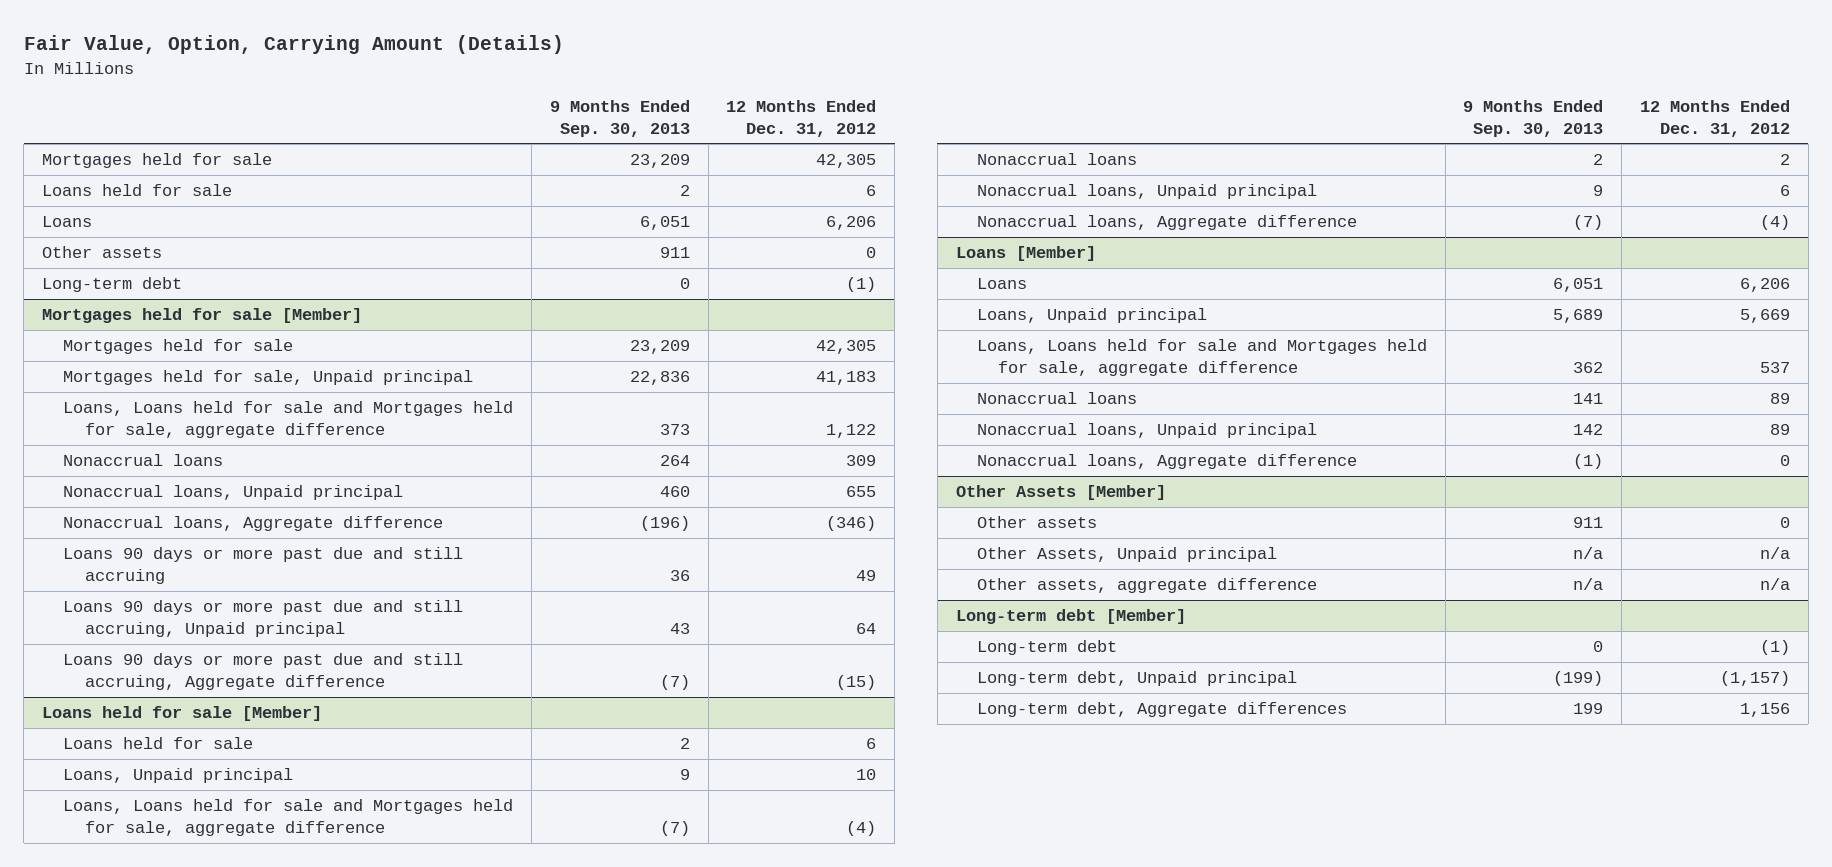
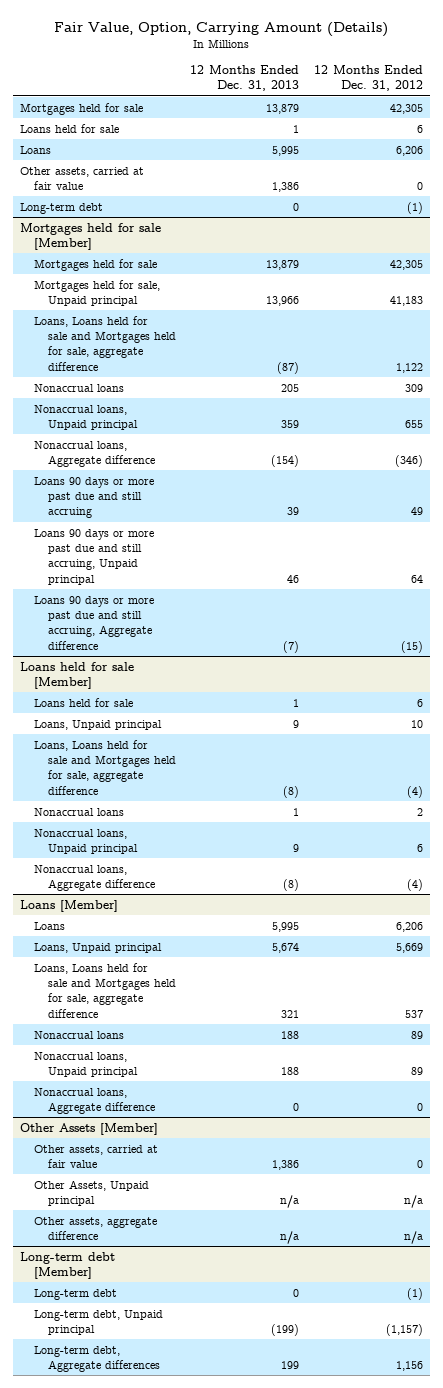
[549,99,690,137] 9 Months Ended Sep. 30, 2013 -> none
none -> [190,65,300,92] 12 Months Ended Dec. 31, 2013
[42,246,163,259] Other assets -> [20,166,145,190] Other assets, carried at fair value
[976,516,1097,529] Other assets -> [34,1144,159,1168] Other assets, carried at fair value

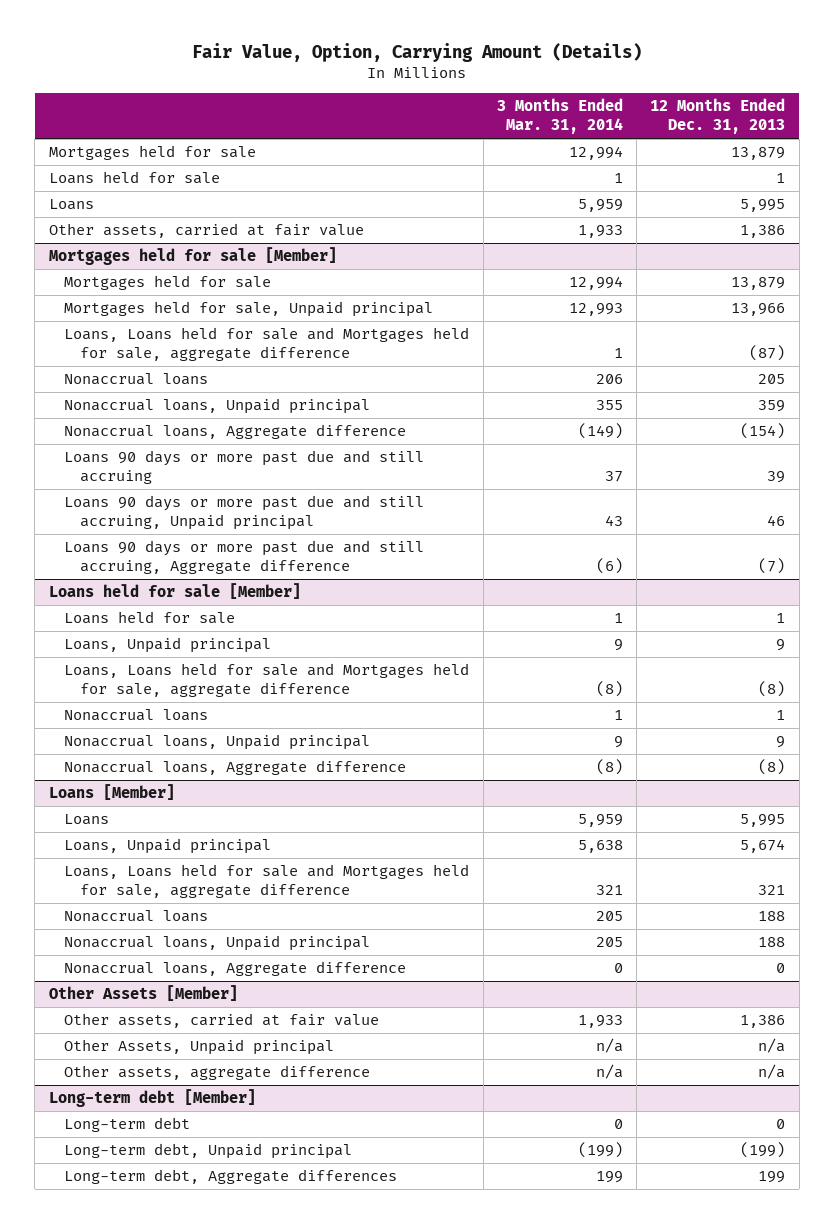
[313,65,423,92] 12 Months Ended Dec. 31, 2012 -> none
none -> [496,98,623,135] 3 Months Ended Mar. 31, 2014
[20,202,104,214] Long-term debt -> none

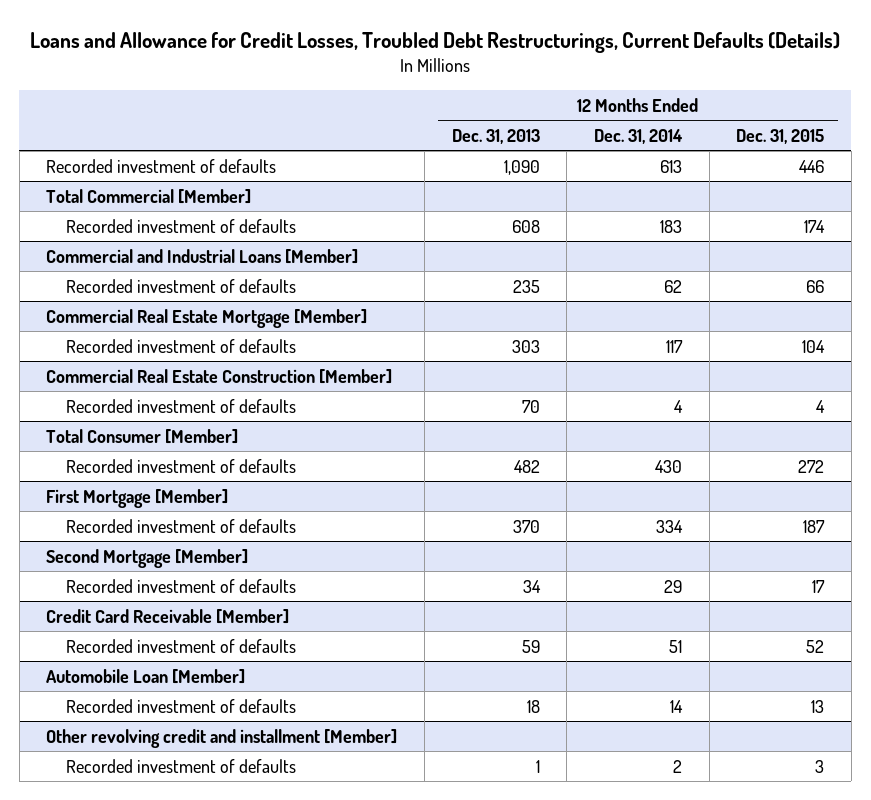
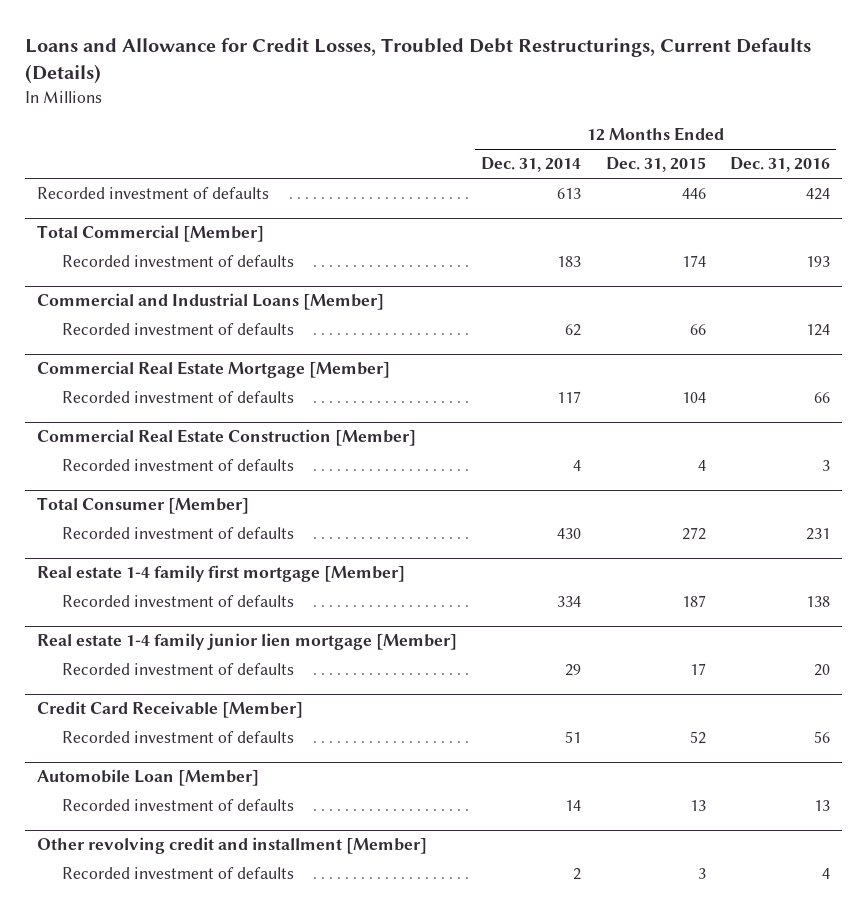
[451,128,540,144] Dec. 31, 2013 -> none
none -> [729,157,830,173] Dec. 31, 2016
[46,488,229,508] First Mortgage [Member] -> [37,565,406,583] Real estate 1-4 family first mortgage [Member]
[46,548,249,568] Second Mortgage [Member] -> [37,633,458,651] Real estate 1-4 family junior lien mortgage [Member]

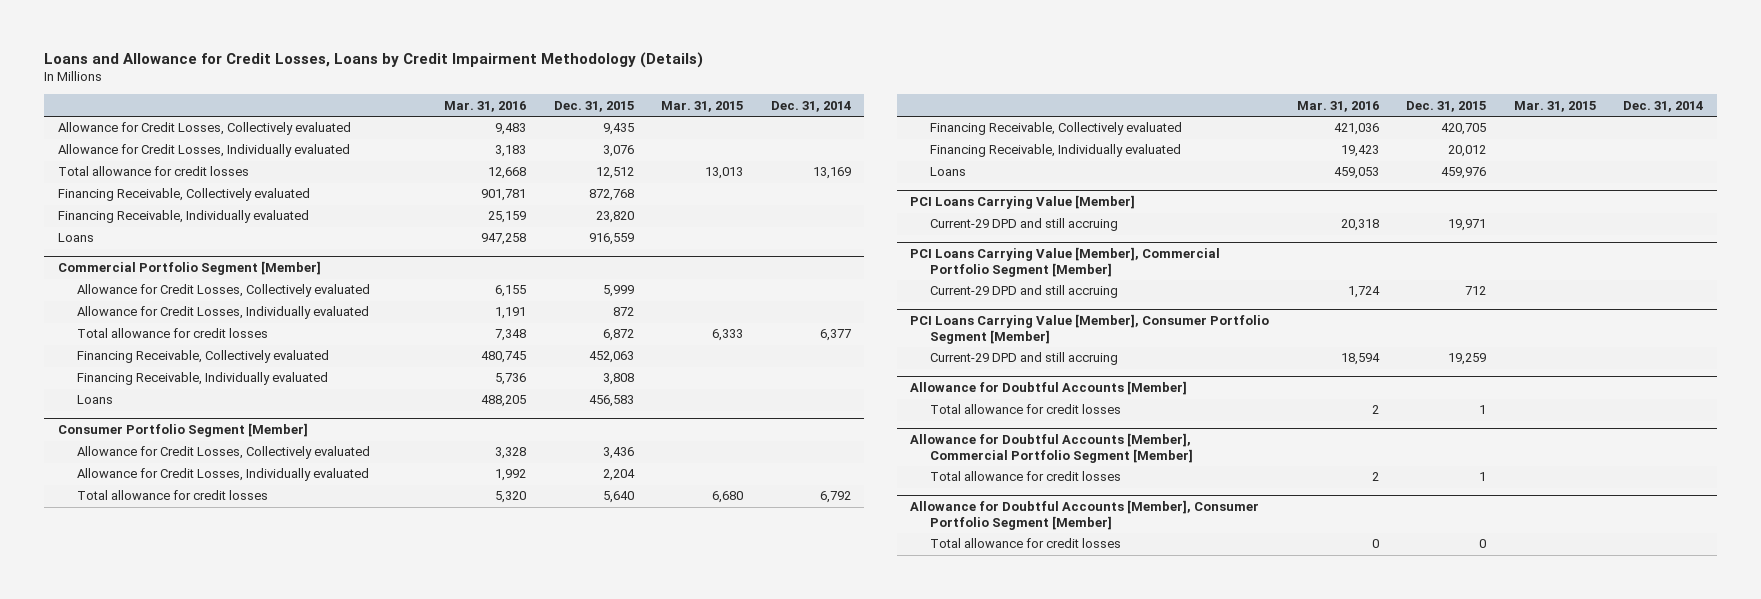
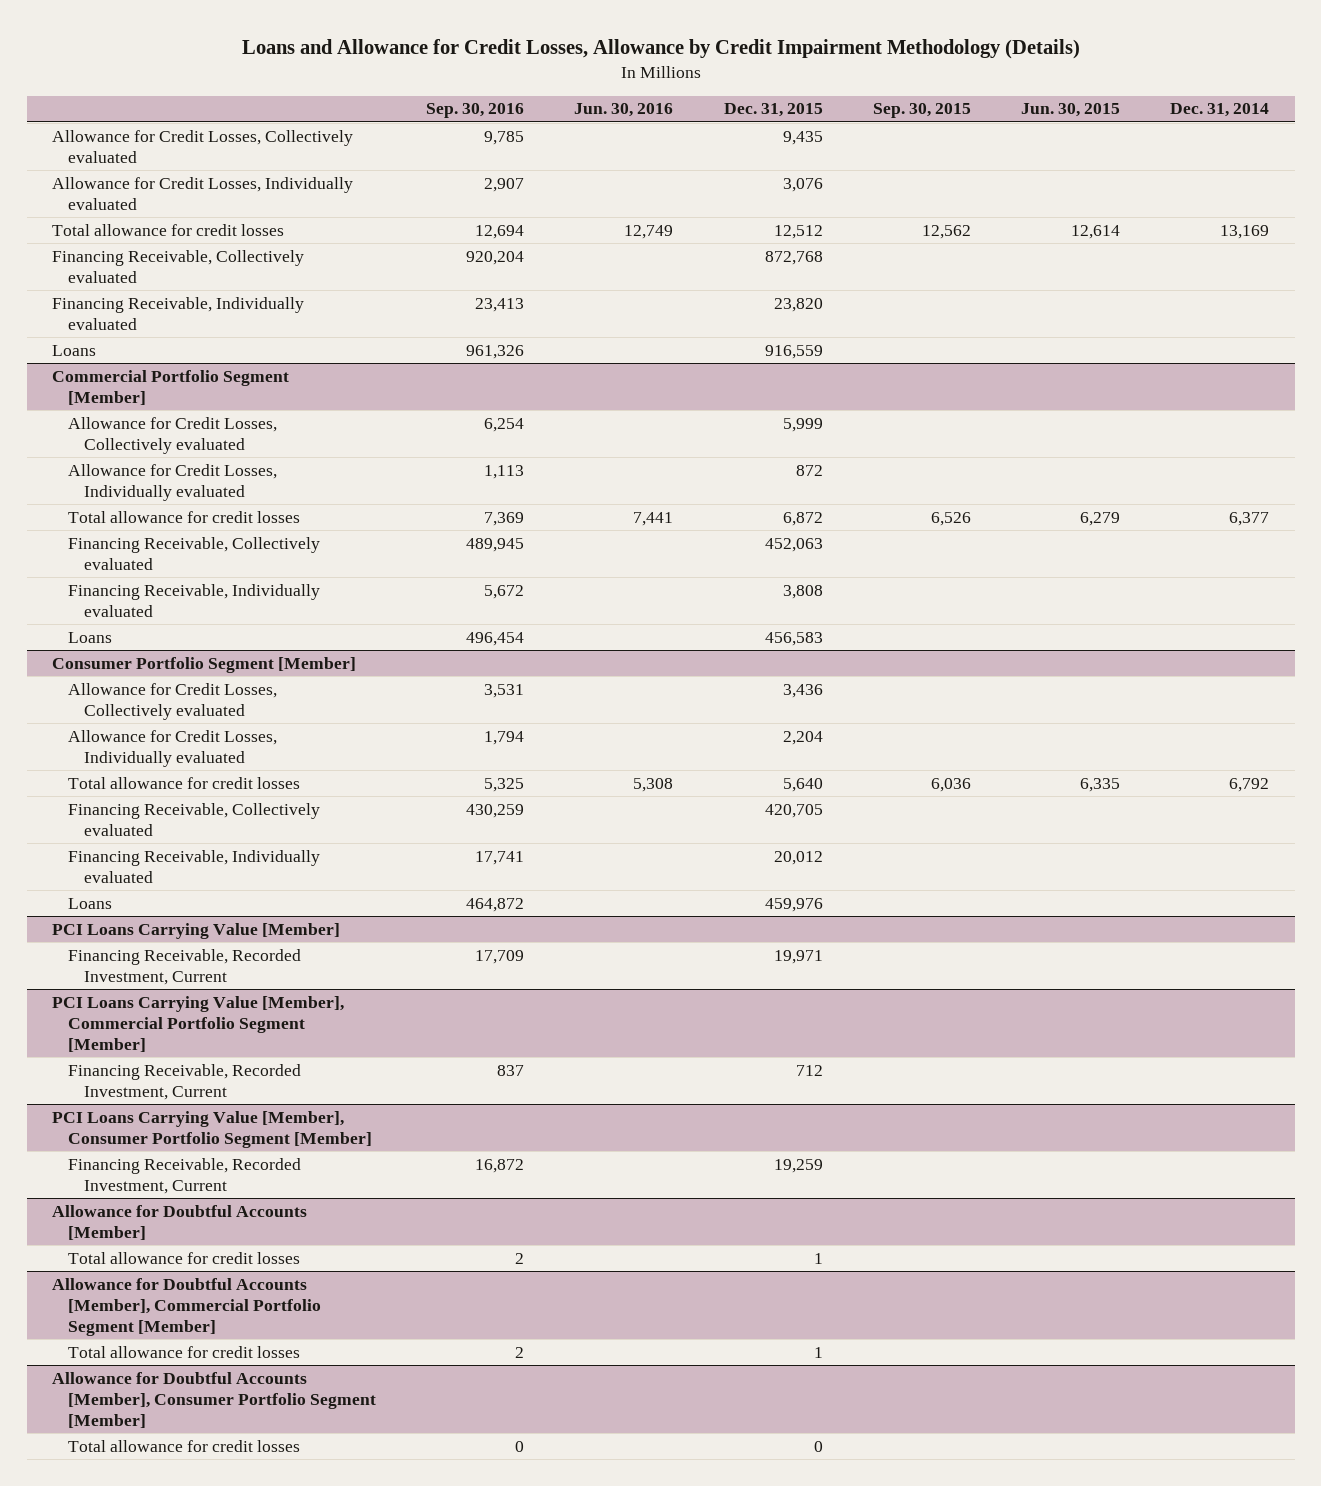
[43,51,703,68] Loans and Allowance for Credit Losses, Loans by Credit Impairment Methodology (Details) -> [241,38,1080,59] Loans and Allowance for Credit Losses, Allowance by Credit Impairment Methodology (Details)
[444,100,527,112] Mar. 31, 2016 -> none
[661,100,744,112] Mar. 31, 2015 -> none
none -> [425,103,524,119] Sep. 30, 2016
none -> [574,103,674,118] Jun. 30, 2016
none -> [872,103,971,119] Sep. 30, 2015
none -> [1021,103,1121,118] Jun. 30, 2015
[929,218,1118,232] Current-29 DPD and still accruing -> [67,948,301,985] Financing Receivable, Recorded Investment, Current
[929,285,1118,299] Current-29 DPD and still accruing -> [67,1063,301,1100] Financing Receivable, Recorded Investment, Current
[929,352,1118,366] Current-29 DPD and still accruing -> [67,1157,301,1194] Financing Receivable, Recorded Investment, Current

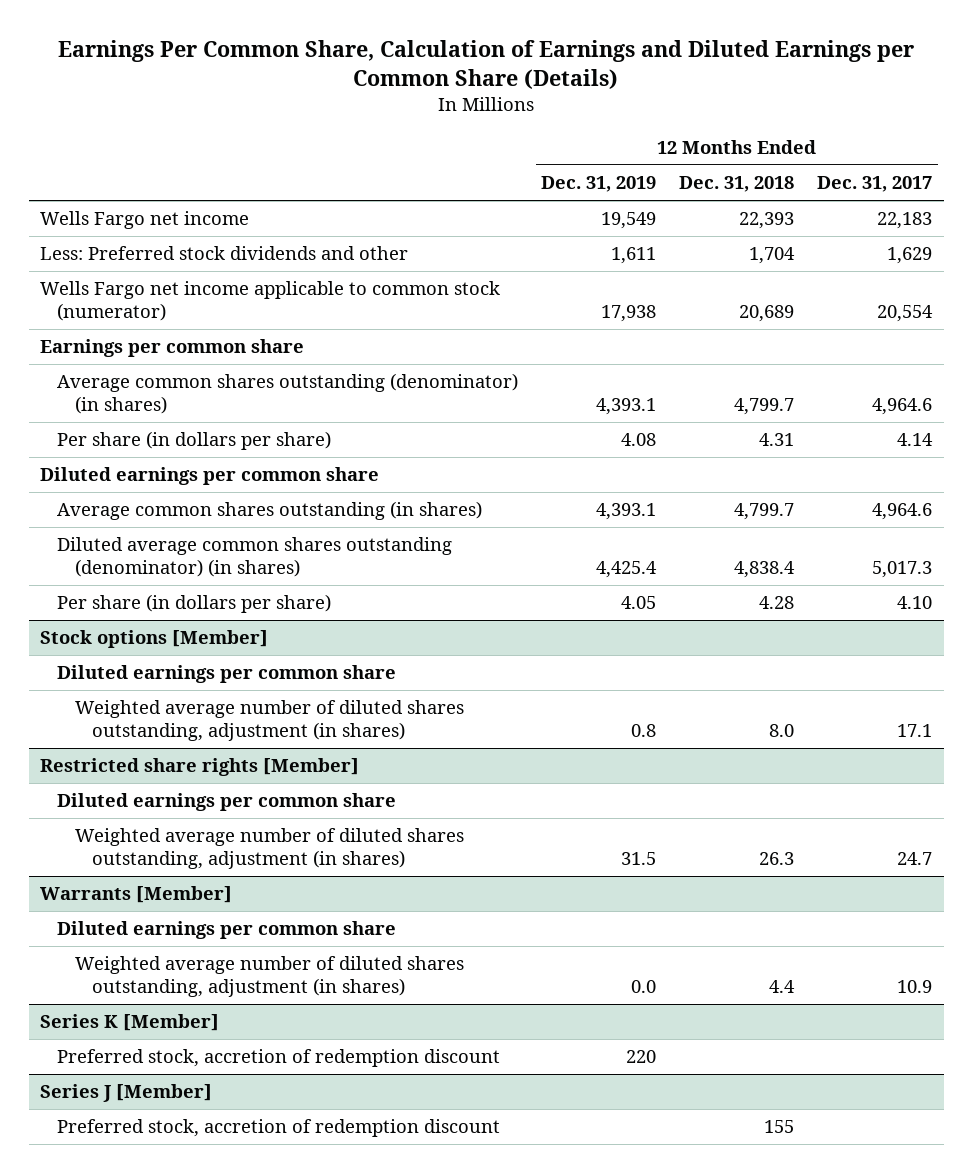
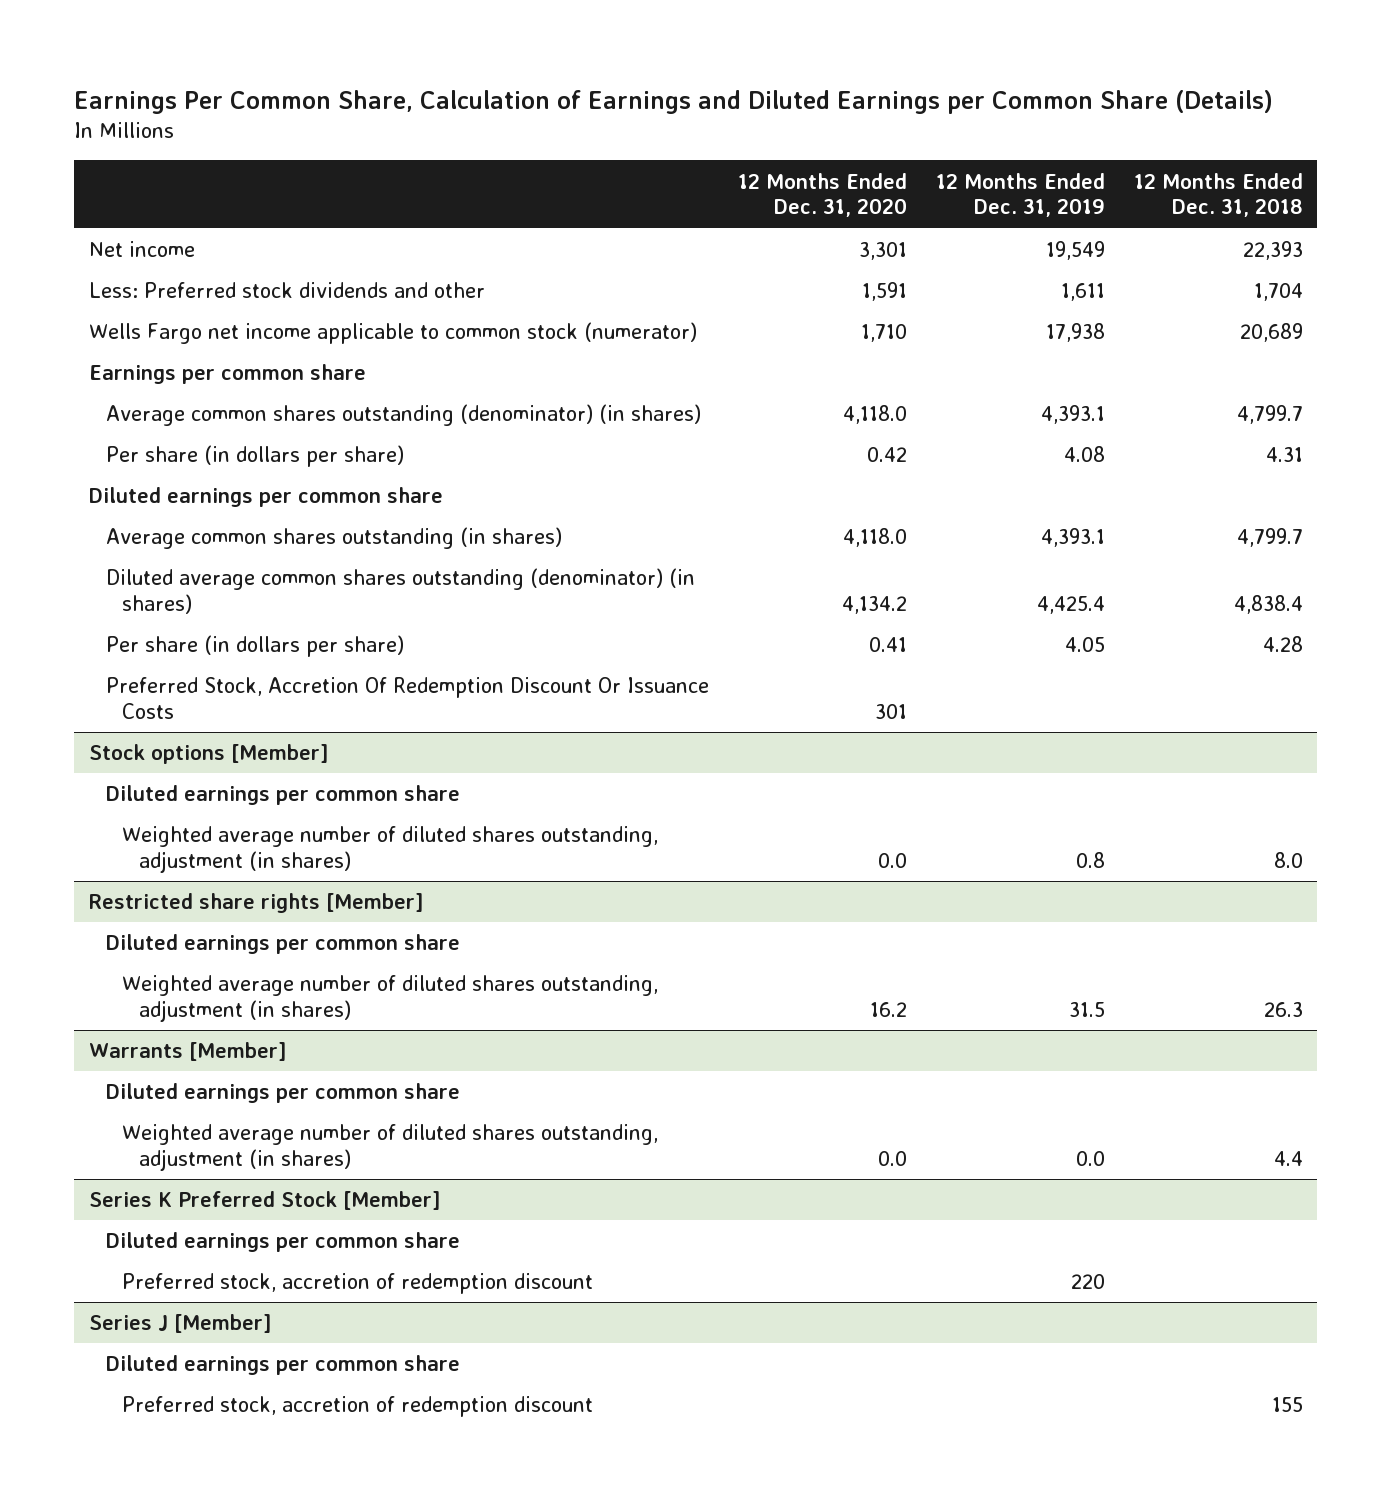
[817,176,933,193] Dec. 31, 2017 -> none
none -> [737,172,907,218] 12 Months Ended Dec. 31, 2020
[40,211,250,230] Wells Fargo net income -> [88,241,195,258] Net income
none -> [105,677,709,720] Preferred Stock, Accretion Of Redemption Discount Or Issuance Costs
[40,1014,220,1032] Series K [Member] -> [88,1191,441,1211] Series K Preferred Stock [Member]
none -> [105,1232,460,1253] Diluted earnings per common share
none -> [105,1355,460,1376] Diluted earnings per common share

